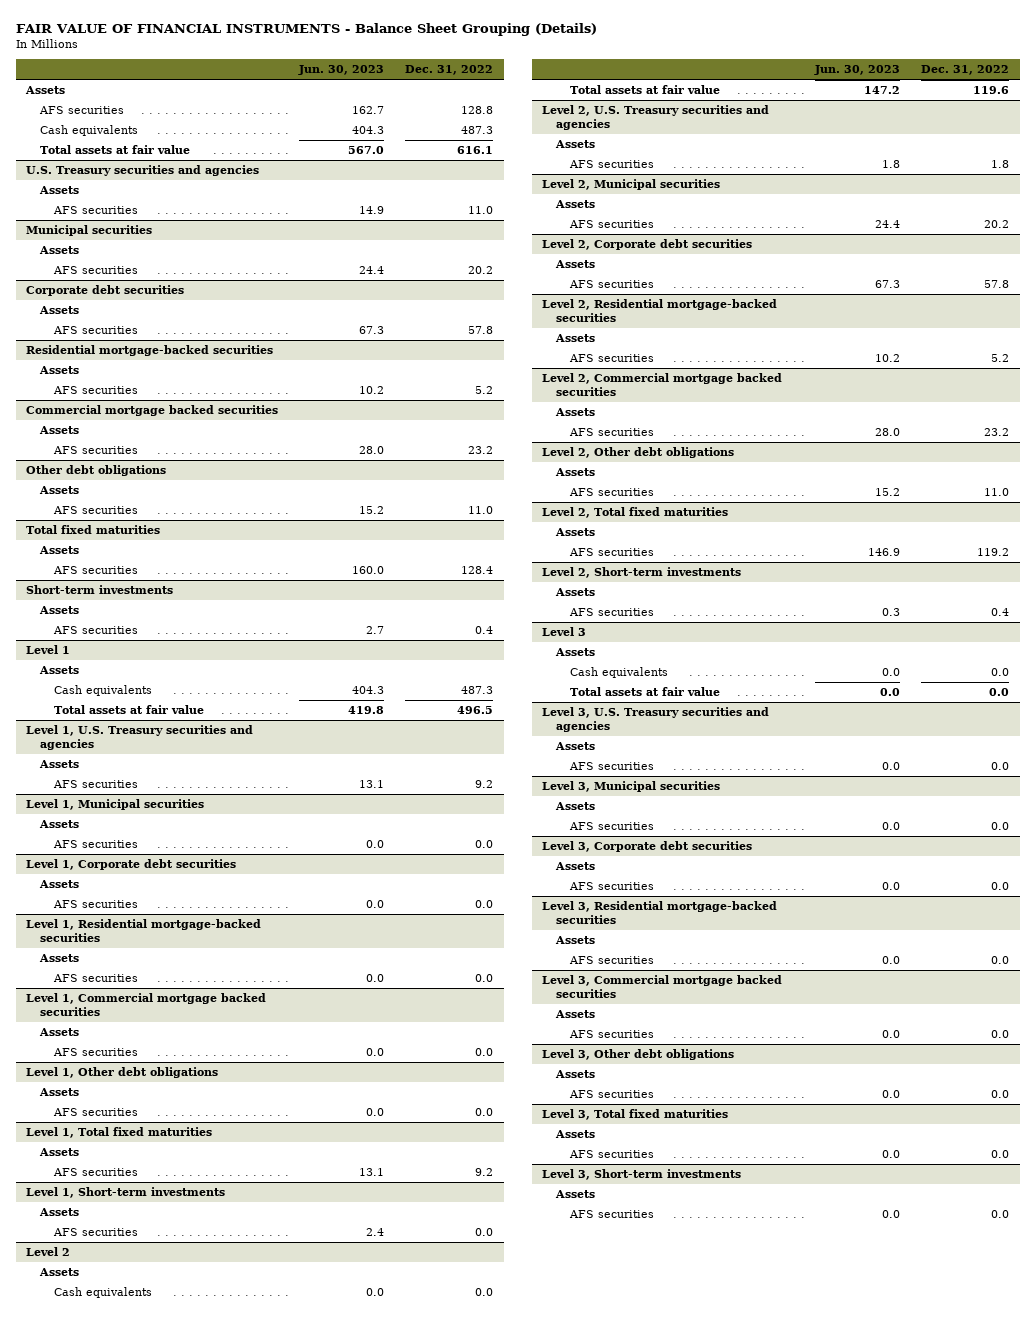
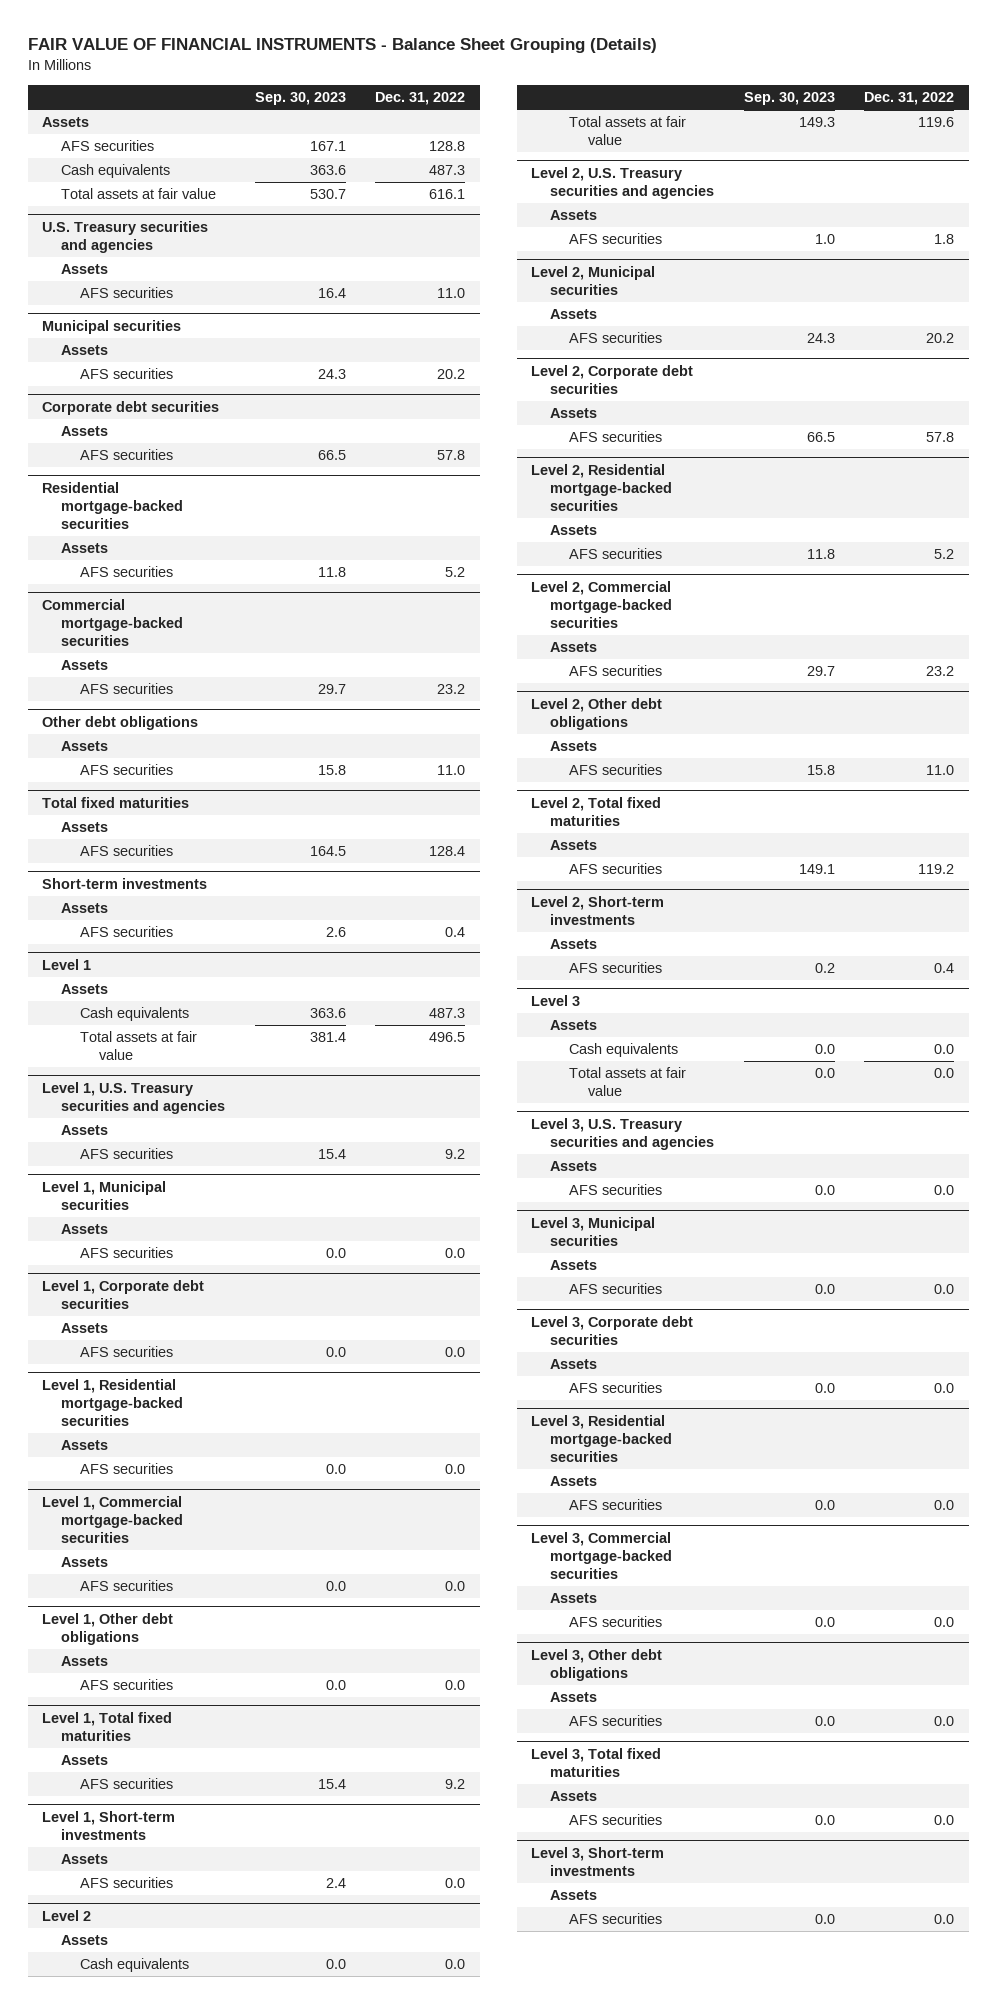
[298,65,385,76] Jun. 30, 2023 -> none
none -> [254,92,346,106] Sep. 30, 2023
[26,405,279,417] Commercial mortgage backed securities -> [42,599,184,646] Commercial mortgage-backed securities
[26,993,267,1017] Level 1, Commercial mortgage backed securities -> [42,1496,184,1543] Level 1, Commercial mortgage-backed securities
[542,373,783,397] Level 2, Commercial mortgage backed securities -> [531,581,673,628] Level 2, Commercial mortgage-backed securities
[542,975,783,999] Level 3, Commercial mortgage backed securities -> [531,1532,673,1579] Level 3, Commercial mortgage-backed securities

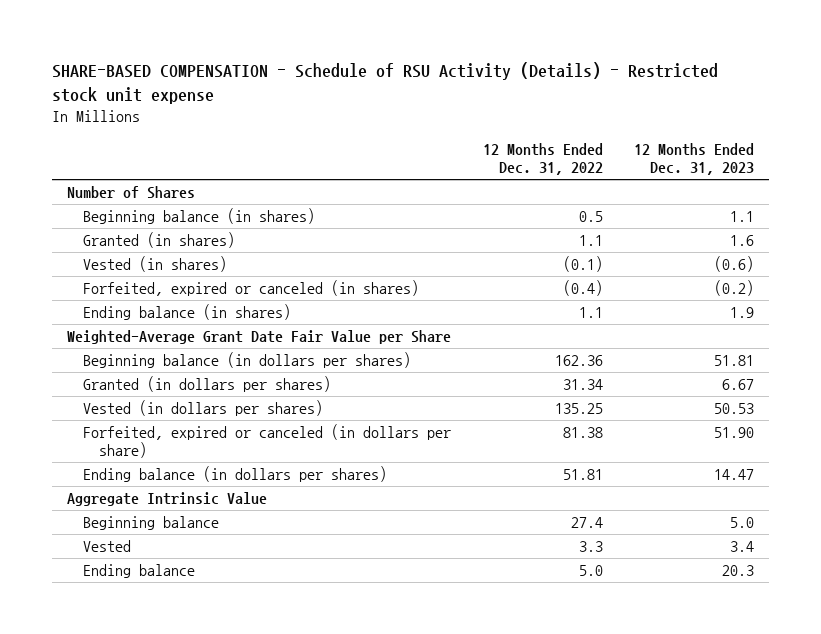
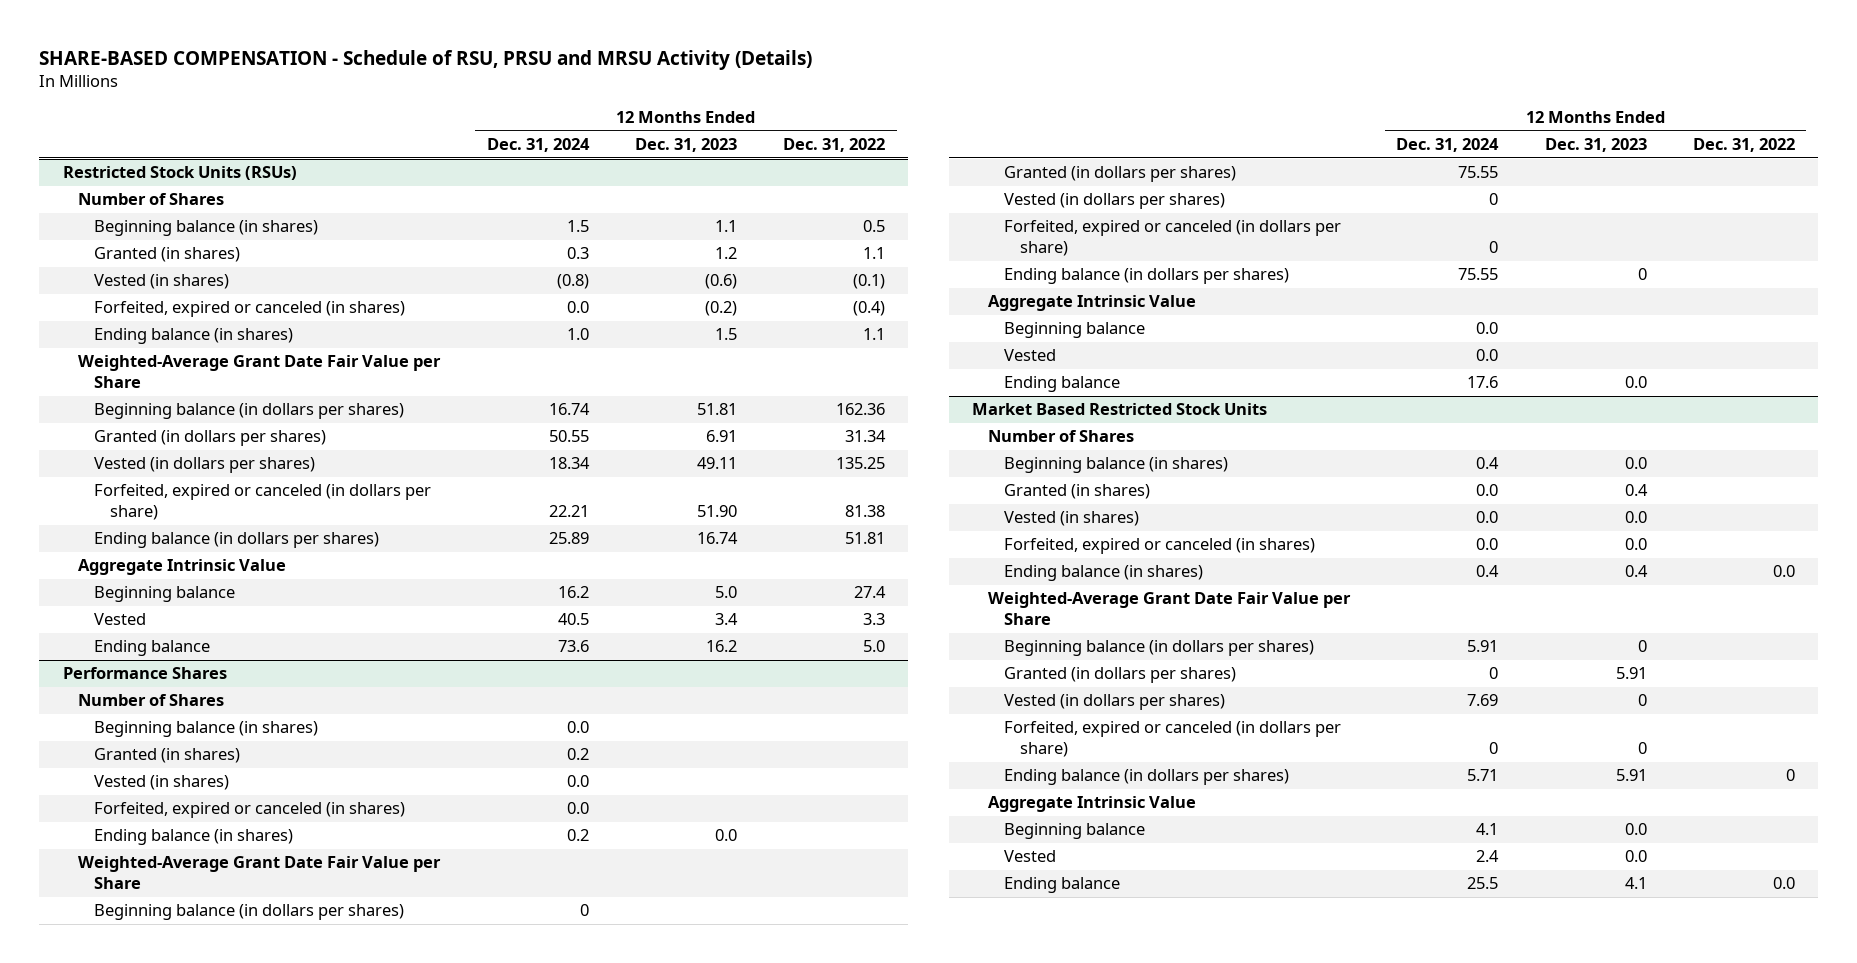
[51,62,718,105] SHARE-BASED COMPENSATION - Schedule of RSU Activity (Details) - Restricted stock unit expense -> [39,49,813,70] SHARE-BASED COMPENSATION - Schedule of RSU, PRSU and MRSU Activity (Details)
none -> [486,138,590,153] Dec. 31, 2024
none -> [62,166,297,181] Restricted Stock Units (RSUs)
[729,234,754,246] 1.6 -> [714,247,737,260] 1.2
[729,306,754,318] 1.9 -> [714,328,737,341] 1.5
[721,378,754,390] 6.67 -> [705,430,737,443] 6.91
[713,402,754,414] 50.53 -> [696,457,737,470] 49.11
[713,468,754,480] 14.47 -> [696,532,738,545] 16.74
[721,564,754,576] 20.3 -> [705,640,737,653] 16.2
none -> [62,667,227,680] Performance Shares
none -> [78,694,225,707] Number of Shares
none -> [94,721,319,738] Beginning balance (in shares)
none -> [94,748,241,764] Granted (in shares)
none -> [94,775,230,791] Vested (in shares)
none -> [94,802,406,819] Forfeited, expired or canceled (in shares)
none -> [94,829,294,846] Ending balance (in shares)
none -> [78,856,442,890] Weighted-Average Grant Date Fair Value per Share
none -> [94,904,405,921] Beginning balance (in dollars per shares)
none -> [1004,166,1237,183] Granted (in dollars per shares)
none -> [1004,193,1226,210] Vested (in dollars per shares)
none -> [1004,220,1342,257] Forfeited, expired or canceled (in dollars per share)
none -> [1004,268,1290,285] Ending balance (in dollars per shares)
none -> [988,295,1197,312] Aggregate Intrinsic Value
none -> [1004,322,1146,339] Beginning balance
none -> [1004,349,1057,362] Vested
none -> [1004,376,1121,393] Ending balance
none -> [972,403,1268,416] Market Based Restricted Stock Units
none -> [988,430,1135,443] Number of Shares
none -> [1004,457,1229,474] Beginning balance (in shares)
none -> [1004,484,1151,500] Granted (in shares)
none -> [1004,511,1140,527] Vested (in shares)
none -> [1004,538,1316,555] Forfeited, expired or canceled (in shares)
none -> [1004,565,1204,582] Ending balance (in shares)
none -> [988,592,1352,626] Weighted-Average Grant Date Fair Value per Share
none -> [1004,640,1315,657] Beginning balance (in dollars per shares)
none -> [1004,667,1237,684] Granted (in dollars per shares)
none -> [1004,694,1226,711] Vested (in dollars per shares)
none -> [1004,721,1342,758] Forfeited, expired or canceled (in dollars per share)
none -> [1004,769,1290,786] Ending balance (in dollars per shares)
none -> [988,796,1197,813] Aggregate Intrinsic Value
none -> [1004,823,1146,840] Beginning balance
none -> [1004,850,1057,863] Vested
none -> [1004,877,1121,894] Ending balance

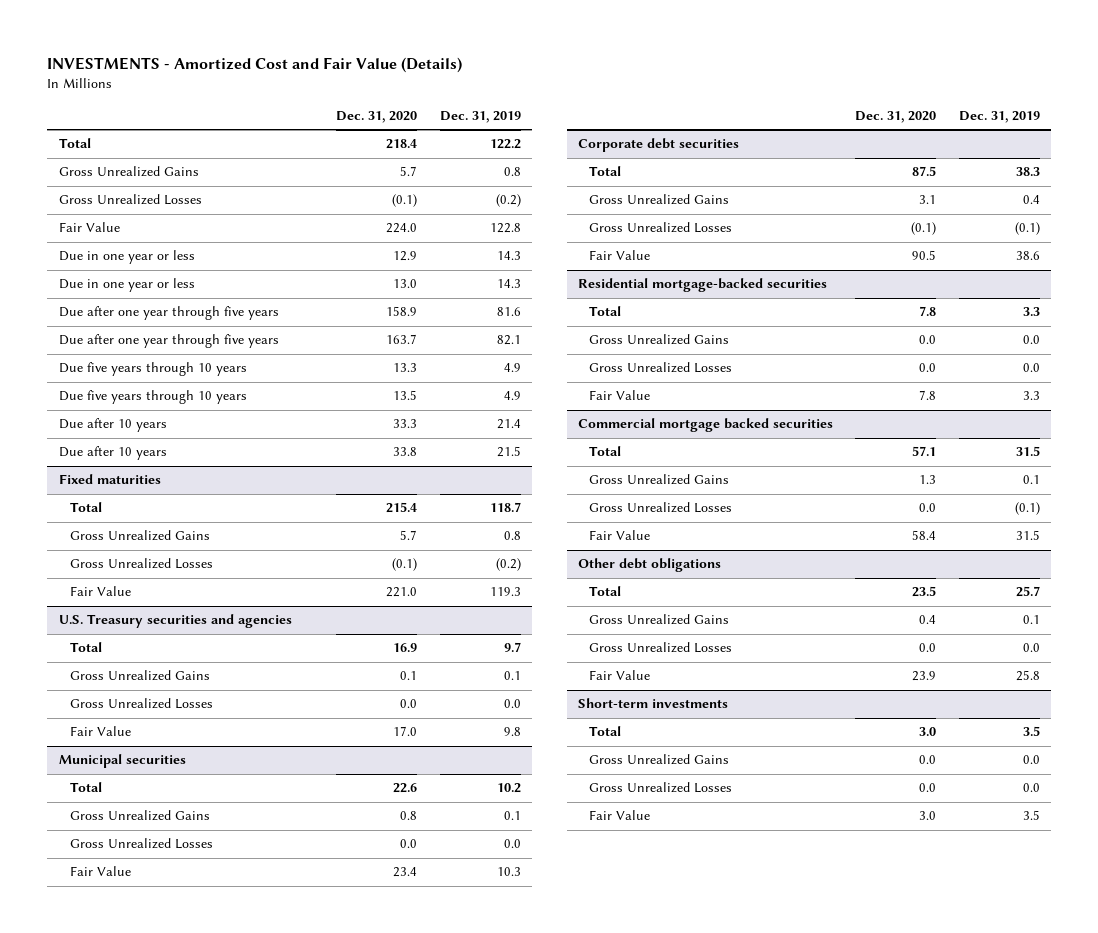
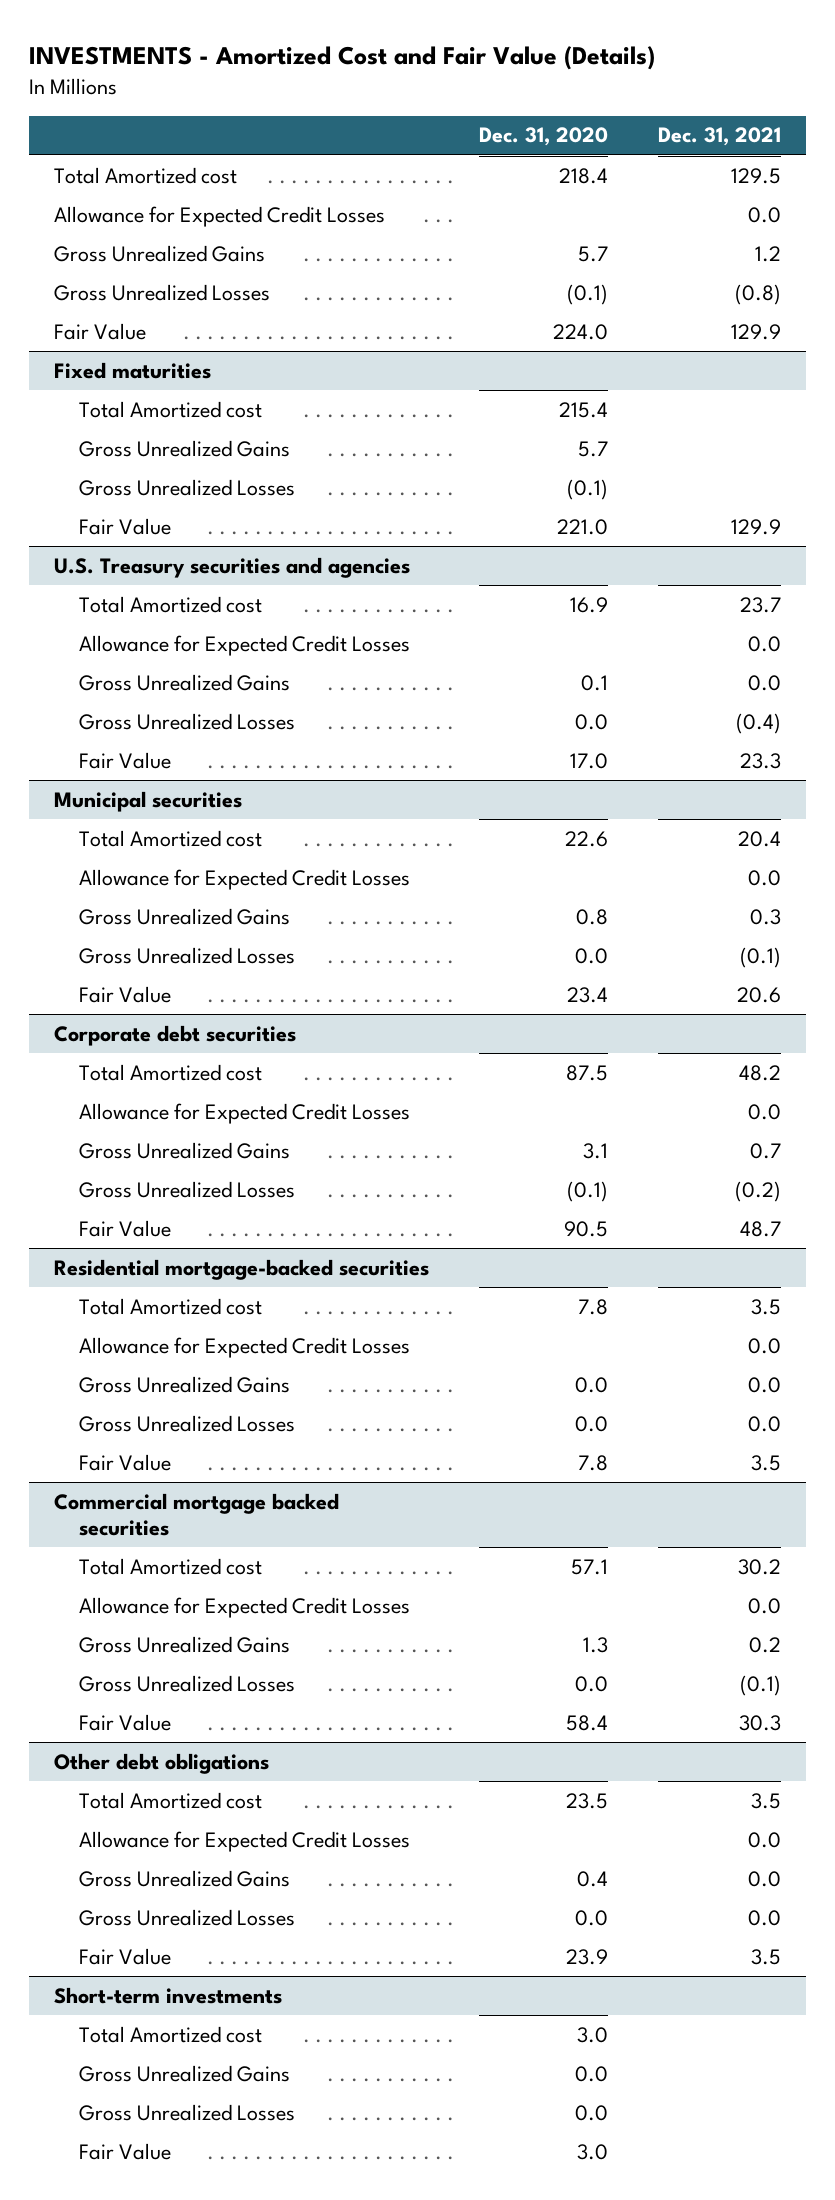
[439,111,521,124] Dec. 31, 2019 -> none
none -> [657,127,781,147] Dec. 31, 2021
[58,138,91,149] Total -> [54,166,238,184] Total Amortized cost
none -> [54,205,386,227] Allowance for Expected Credit Losses
[58,250,195,265] Due in one year or less -> none
[58,278,195,293] Due in one year or less -> none
[58,306,279,321] Due after one year through five years -> none
[58,334,279,349] Due after one year through five years -> none
[58,362,247,377] Due five years through 10 years -> none
[58,390,247,405] Due five years through 10 years -> none
[58,418,167,433] Due after 10 years -> none
[58,446,167,461] Due after 10 years -> none
[69,502,102,513] Total -> [79,400,263,418] Total Amortized cost
[69,642,102,653] Total -> [79,595,263,613] Total Amortized cost
none -> [79,634,411,656] Allowance for Expected Credit Losses
[69,782,102,793] Total -> [79,829,263,847] Total Amortized cost
none -> [79,868,411,890] Allowance for Expected Credit Losses
[589,166,622,177] Total -> [79,1063,263,1081] Total Amortized cost
none -> [79,1102,411,1124] Allowance for Expected Credit Losses
[589,306,622,317] Total -> [79,1297,263,1315] Total Amortized cost
none -> [79,1336,411,1358] Allowance for Expected Credit Losses
[589,446,622,457] Total -> [79,1557,263,1575] Total Amortized cost
none -> [79,1596,411,1618] Allowance for Expected Credit Losses
[589,586,622,597] Total -> [79,1791,263,1809] Total Amortized cost
none -> [79,1830,411,1852] Allowance for Expected Credit Losses
[589,726,622,737] Total -> [79,2025,263,2043] Total Amortized cost

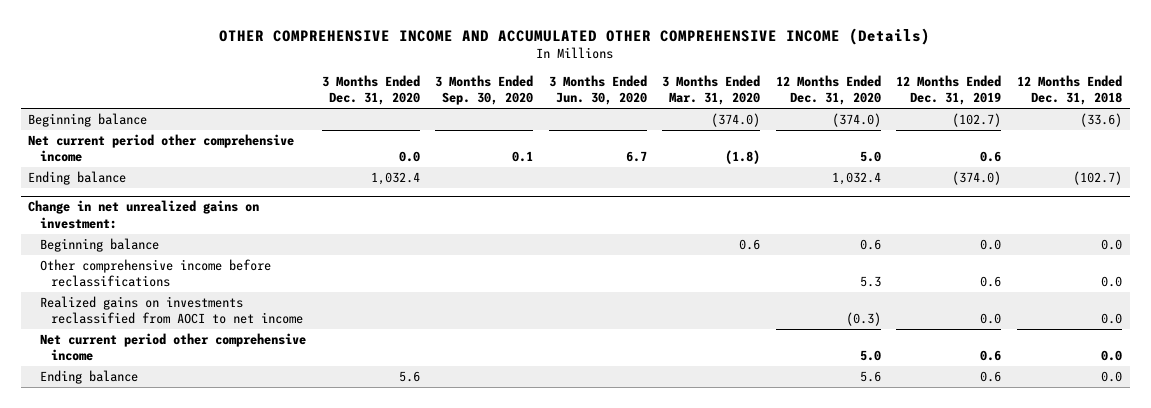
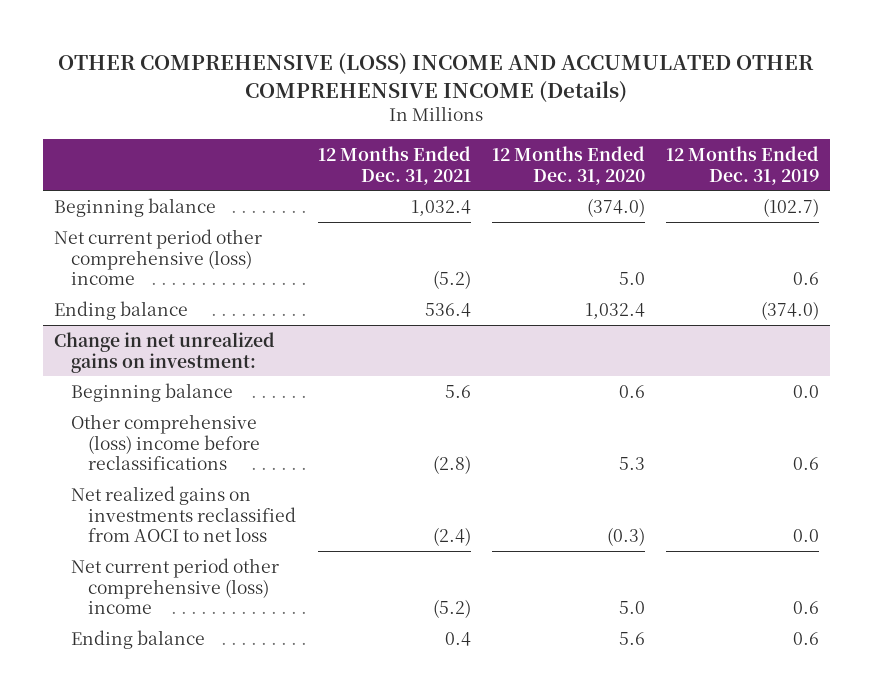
[219,27,931,45] OTHER COMPREHENSIVE INCOME AND ACCUMULATED OTHER COMPREHENSIVE INCOME (Details) -> [58,53,815,103] OTHER COMPREHENSIVE (LOSS) INCOME AND ACCUMULATED OTHER COMPREHENSIVE INCOME (Details)
[321,74,420,106] 3 Months Ended Dec. 31, 2020 -> none
[435,74,534,106] 3 Months Ended Sep. 30, 2020 -> none
[548,74,647,106] 3 Months Ended Jun. 30, 2020 -> none
[662,74,761,106] 3 Months Ended Mar. 31, 2020 -> none
[1017,74,1123,106] 12 Months Ended Dec. 31, 2018 -> none
none -> [317,145,471,185] 12 Months Ended Dec. 31, 2021
[28,133,295,163] Net current period other comprehensive income -> [53,228,262,286] Net current period other comprehensive (loss) income
[39,258,271,288] Other comprehensive income before reclassifications -> [70,413,261,471] Other comprehensive (loss) income before reclassifications
[39,295,304,325] Realized gains on investments reclassified from AOCI to net income -> [70,485,297,543] Net realized gains on investments reclassified from AOCI to net loss
[39,332,306,362] Net current period other comprehensive income -> [70,557,279,615] Net current period other comprehensive (loss) income

